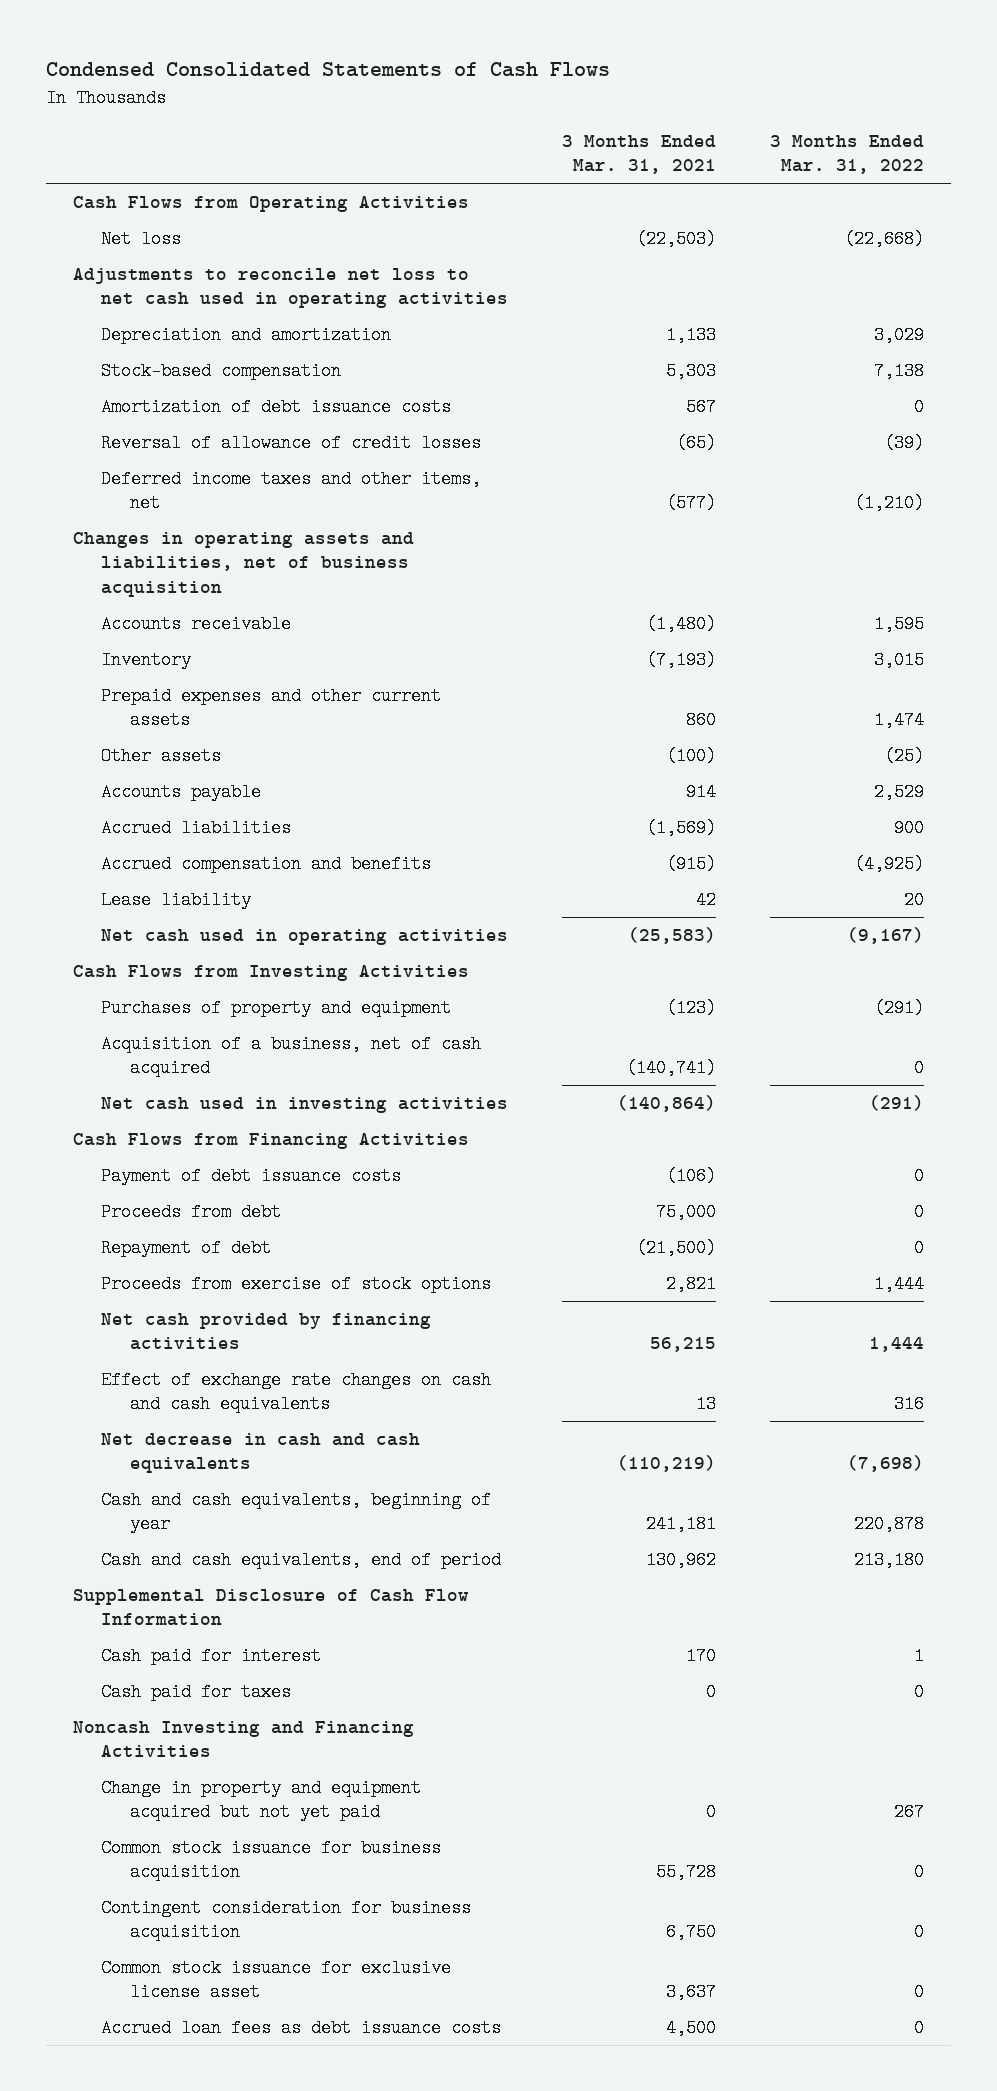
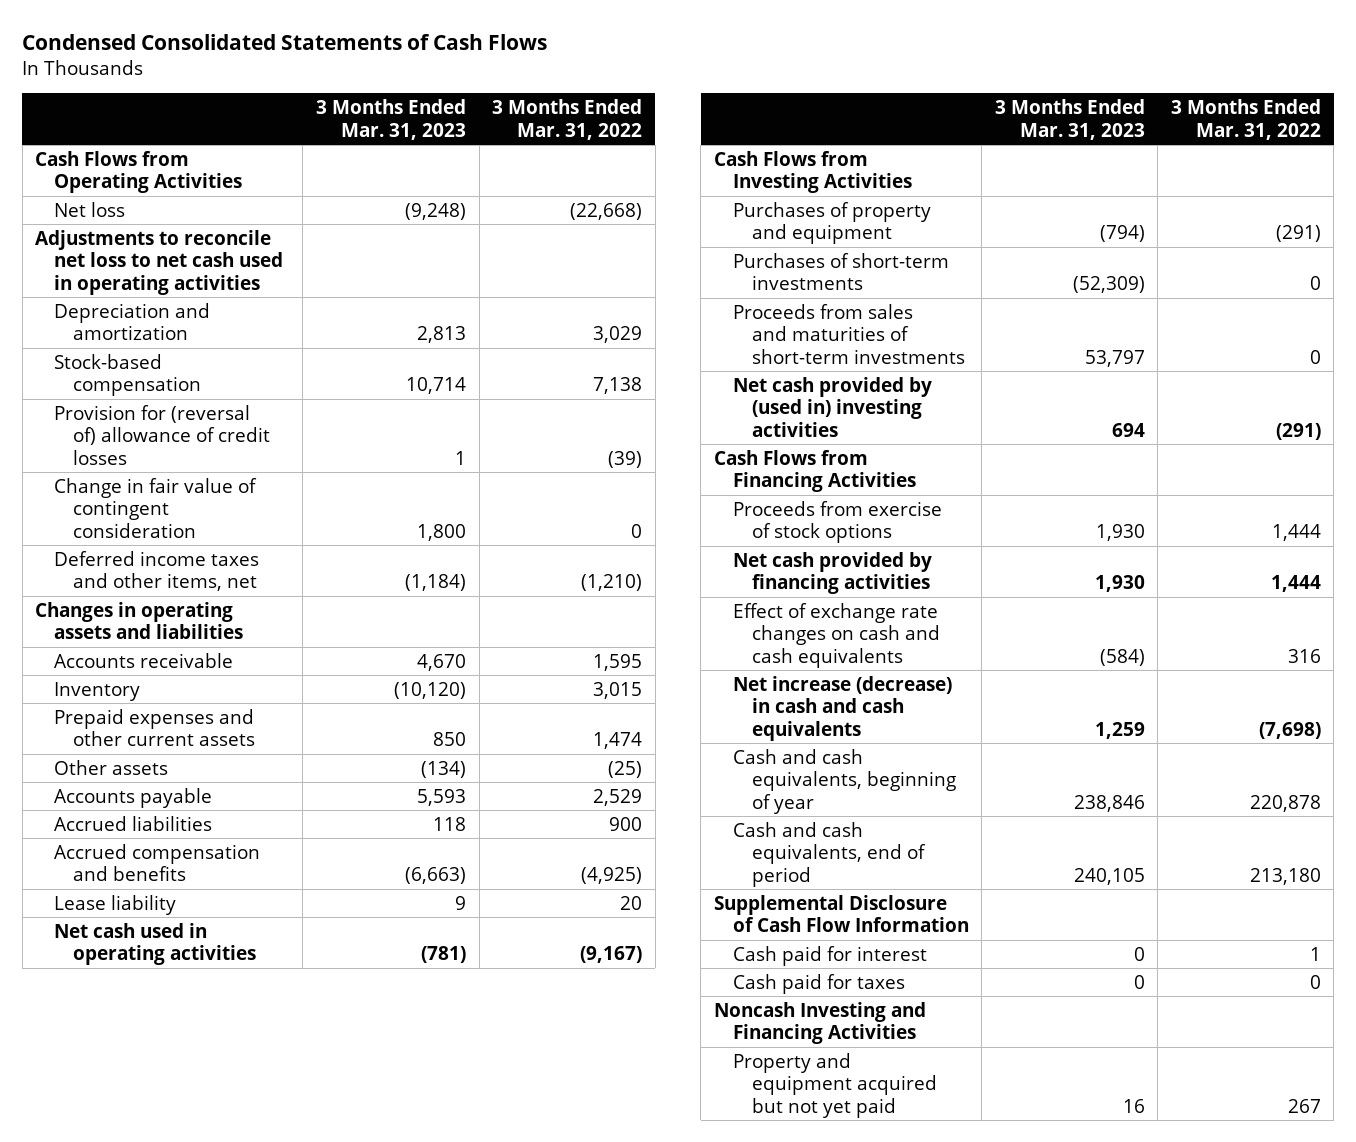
[562,135,717,175] 3 Months Ended Mar. 31, 2021 -> none
none -> [316,98,467,140] 3 Months Ended Mar. 31, 2023
[101,398,452,417] Amortization of debt issuance costs -> none
[101,434,482,453] Reversal of allowance of credit losses -> [53,404,270,465] Provision for (reversal of) allowance of credit losses
none -> [53,477,257,538] Change in fair value of contingent consideration
[72,532,414,597] Changes in operating assets and liabilities, net of business acquisition -> [35,601,243,640] Changes in operating assets and liabilities
[101,1035,482,1078] Acquisition of a business, net of cash acquired -> none
none -> [732,252,949,291] Purchases of short-term investments
none -> [732,303,965,364] Proceeds from sales and maturities of short-term investments
[101,1097,509,1114] Net cash used in investing activities -> [732,376,932,437] Net cash provided by (used in) investing activities
[101,1167,402,1186] Payment of debt issuance costs -> none
[101,1203,282,1222] Proceeds from debt -> none
[101,1239,272,1258] Repayment of debt -> none
[101,1433,421,1474] Net decrease in cash and cash equivalents -> [732,675,952,741] Net increase (decrease) in cash and cash equivalents
[101,1839,442,1882] Common stock issuance for business acquisition -> none
[101,1899,472,1942] Contingent consideration for business acquisition -> none
[101,1959,452,2002] Common stock issuance for exclusive license asset -> none
[101,2019,502,2038] Accrued loan fees as debt issuance costs -> none
[101,1779,422,1822] Change in property and equipment acquired but not yet paid -> [732,1052,937,1118] Property and equipment acquired but not yet paid

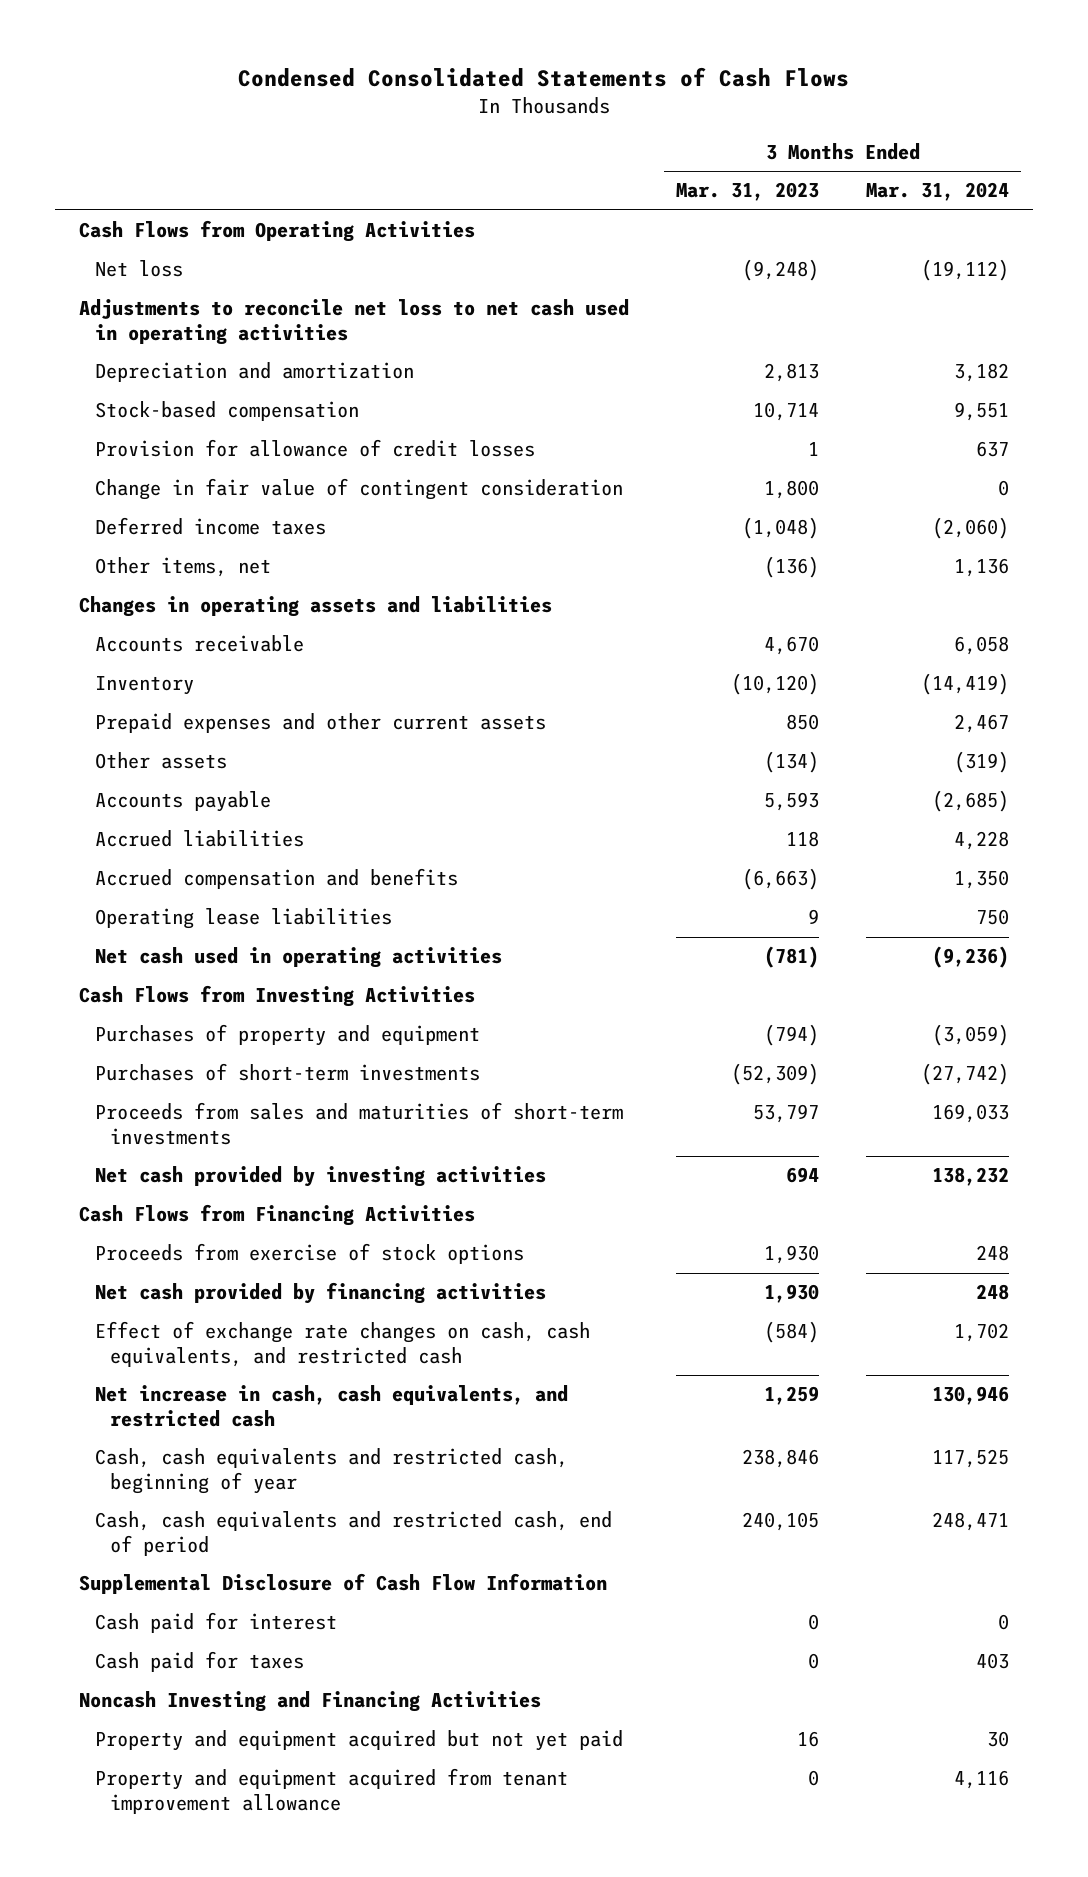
[492,98,643,140] 3 Months Ended Mar. 31, 2022 -> none
none -> [866,182,1010,202] Mar. 31, 2024
[53,404,270,465] Provision for (reversal of) allowance of credit losses -> [94,439,535,458] Provision for allowance of credit losses
[53,550,259,592] Deferred income taxes and other items, net -> none
none -> [94,517,326,536] Deferred income taxes
none -> [94,557,271,578] Other items, net
[53,894,176,915] Lease liability -> none
none -> [94,908,392,930] Operating lease liabilities
[732,376,932,437] Net cash provided by (used in) investing activities -> [94,1166,546,1188] Net cash provided by investing activities
[732,602,940,668] Effect of exchange rate changes on cash and cash equivalents -> [94,1321,590,1367] Effect of exchange rate changes on cash, cash equivalents, and restricted cash
[732,675,952,741] Net increase (decrease) in cash and cash equivalents -> [94,1385,568,1427] Net increase in cash, cash equivalents, and restricted cash
[732,748,956,814] Cash and cash equivalents, beginning of year -> [94,1448,568,1494] Cash, cash equivalents and restricted cash, beginning of year
[732,821,926,887] Cash and cash equivalents, end of period -> [94,1511,612,1556] Cash, cash equivalents and restricted cash, end of period
none -> [94,1768,568,1814] Property and equipment acquired from tenant improvement allowance

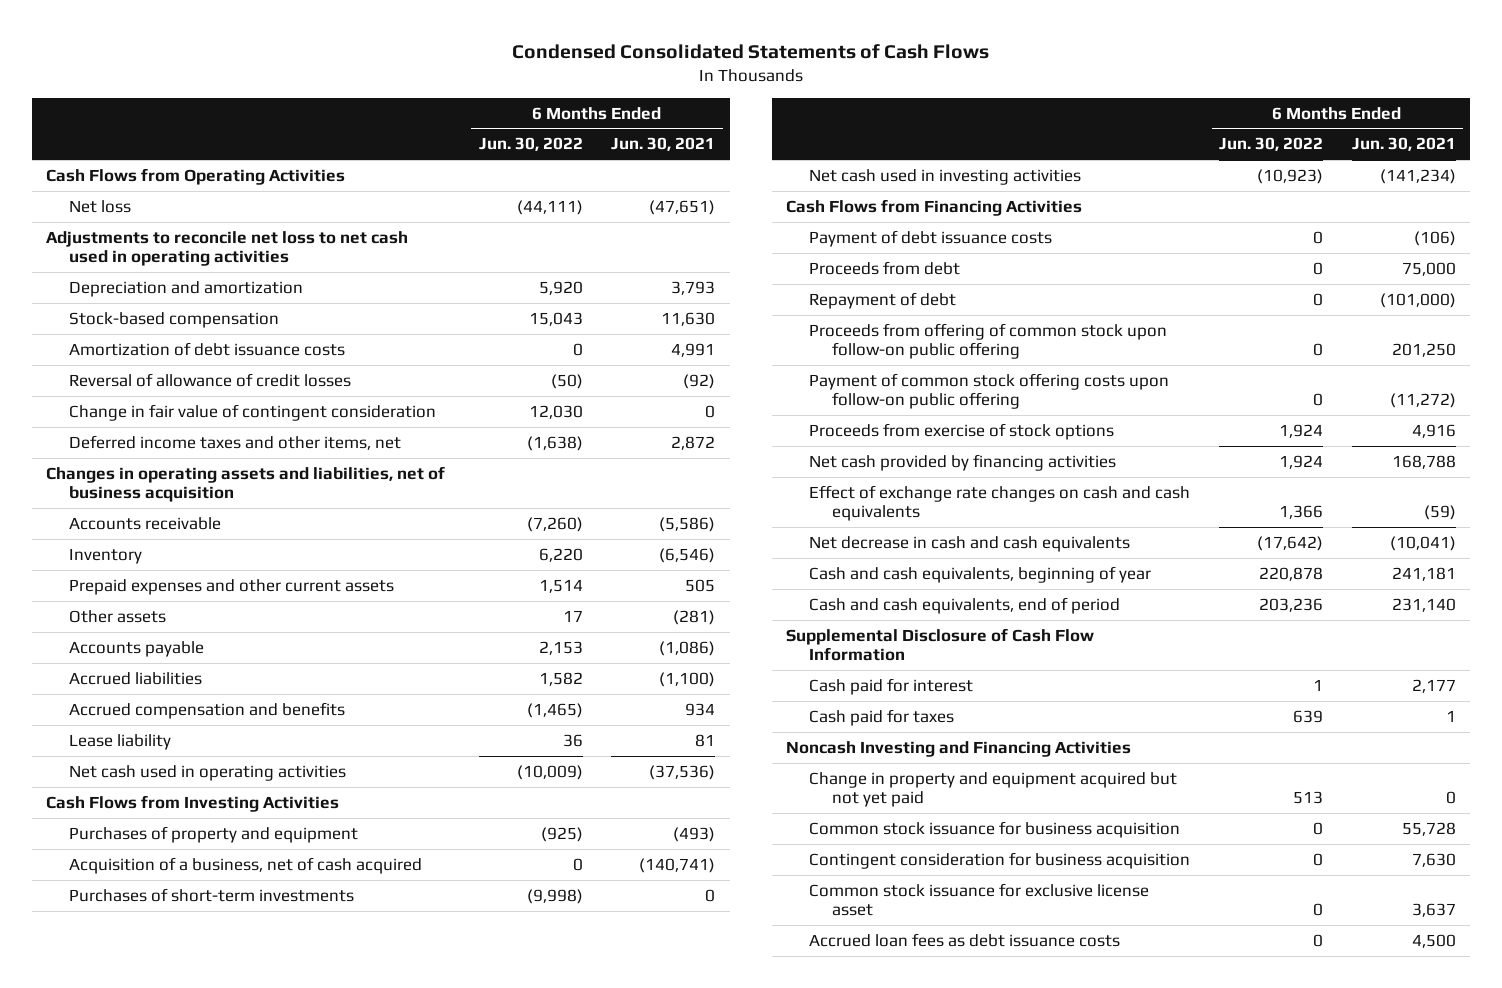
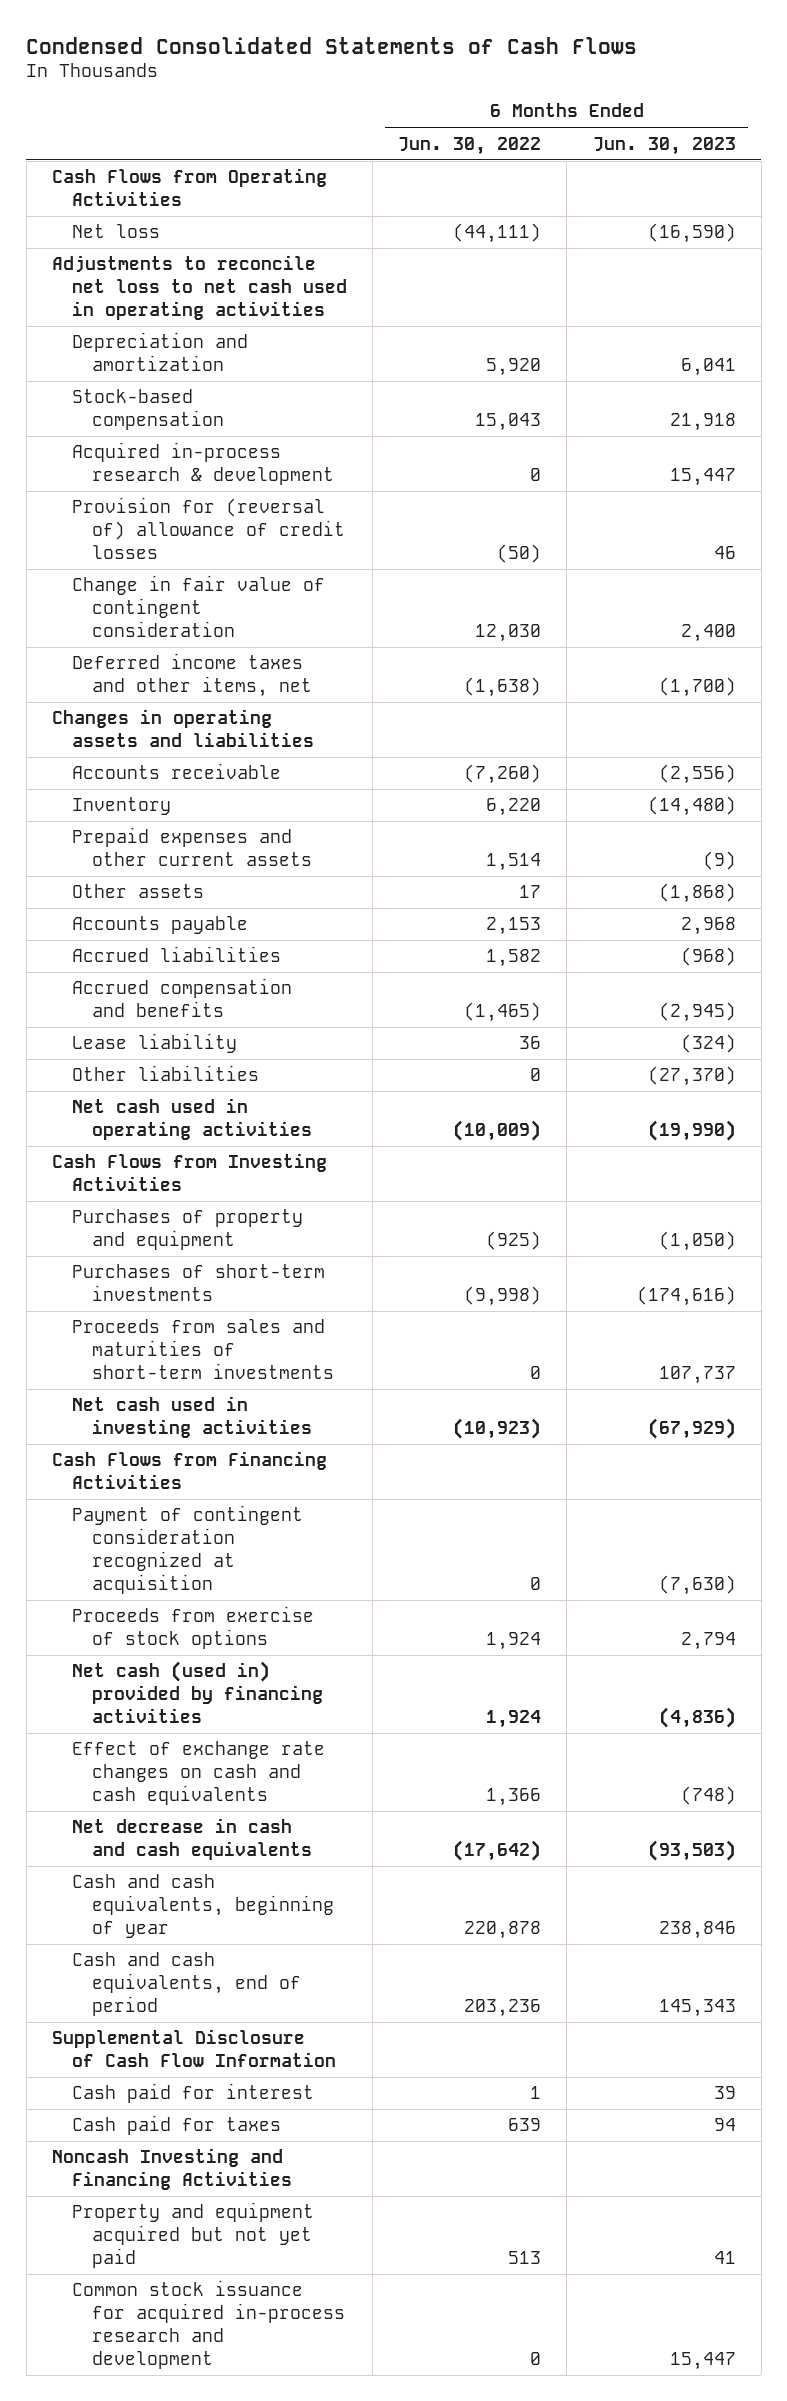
[611,137,716,152] Jun. 30, 2021 -> none
none -> [592,136,736,155] Jun. 30, 2023
[68,341,345,356] Amortization of debt issuance costs -> none
none -> [71,442,334,486] Acquired in-process research & development
[68,372,351,387] Reversal of allowance of credit losses -> [71,497,345,560] Provision for (reversal of) allowance of credit losses
[46,465,446,503] Changes in operating assets and liabilities, net of business acquisition -> [51,709,314,748] Changes in operating assets and liabilities
none -> [71,1065,259,1082] Other liabilities
[68,856,422,874] Acquisition of a business, net of cash acquired -> none
none -> [71,1319,334,1380] Proceeds from sales and maturities of short-term investments
[809,229,1053,247] Payment of debt issuance costs -> none
[809,260,961,275] Proceeds from debt -> none
[809,291,957,309] Repayment of debt -> none
[809,322,1168,360] Proceeds from offering of common stock upon follow-on public offering -> none
[809,372,1170,410] Payment of common stock offering costs upon follow-on public offering -> none
none -> [71,1505,303,1594] Payment of contingent consideration recognized at acquisition
[809,453,1117,471] Net cash provided by financing activities -> [71,1661,323,1724] Net cash (used in) provided by financing activities
[809,851,1191,869] Contingent consideration for business acquisition -> none
[809,882,1150,917] Common stock issuance for exclusive license asset -> none
[809,932,1121,947] Accrued loan fees as debt issuance costs -> none
[809,771,1178,808] Change in property and equipment acquired but not yet paid -> [71,2202,314,2269] Property and equipment acquired but not yet paid
[809,820,1181,838] Common stock issuance for business acquisition -> [71,2280,345,2369] Common stock issuance for acquired in-process research and development

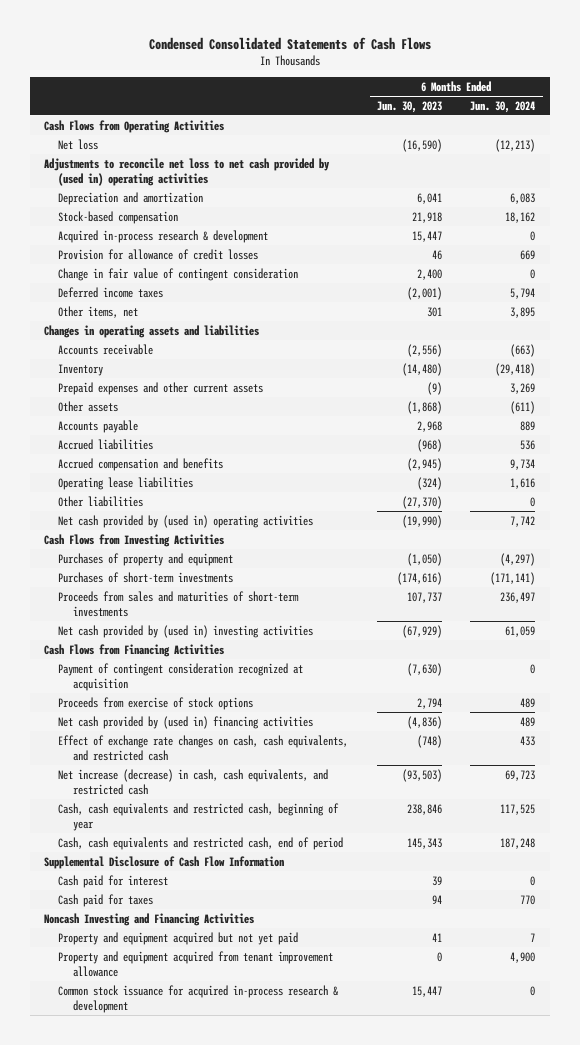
[398,136,542,155] Jun. 30, 2022 -> none
none -> [470,100,536,113] Jun. 30, 2024
[51,255,347,321] Adjustments to reconcile net loss to net cash used in operating activities -> [44,157,331,187] Adjustments to reconcile net loss to net cash provided by (used in) operating activities
[71,497,345,560] Provision for (reversal of) allowance of credit losses -> [58,248,259,260] Provision for allowance of credit losses
[71,653,312,698] Deferred income taxes and other items, net -> none
none -> [58,286,164,298] Deferred income taxes
none -> [58,305,139,318] Other items, net
[71,1033,237,1054] Lease liability -> [58,476,194,490] Operating lease liabilities
[71,1098,312,1141] Net cash used in operating activities -> [58,514,314,528] Net cash provided by (used in) operating activities
[71,1396,312,1439] Net cash used in investing activities -> [58,624,314,638] Net cash provided by (used in) investing activities
[71,1661,323,1724] Net cash (used in) provided by financing activities -> [58,715,314,729] Net cash provided by (used in) financing activities
[71,1741,325,1806] Effect of exchange rate changes on cash and cash equivalents -> [58,734,349,762] Effect of exchange rate changes on cash, cash equivalents, and restricted cash
[71,1818,312,1861] Net decrease in cash and cash equivalents -> [58,768,329,796] Net increase (decrease) in cash, cash equivalents, and restricted cash
[71,1874,334,1939] Cash and cash equivalents, beginning of year -> [58,802,340,832] Cash, cash equivalents and restricted cash, beginning of year
[71,1952,301,2017] Cash and cash equivalents, end of period -> [58,836,344,850] Cash, cash equivalents and restricted cash, end of period
none -> [58,950,334,978] Property and equipment acquired from tenant improvement allowance
[71,2280,345,2369] Common stock issuance for acquired in-process research and development -> [58,984,339,1014] Common stock issuance for acquired in-process research & development

